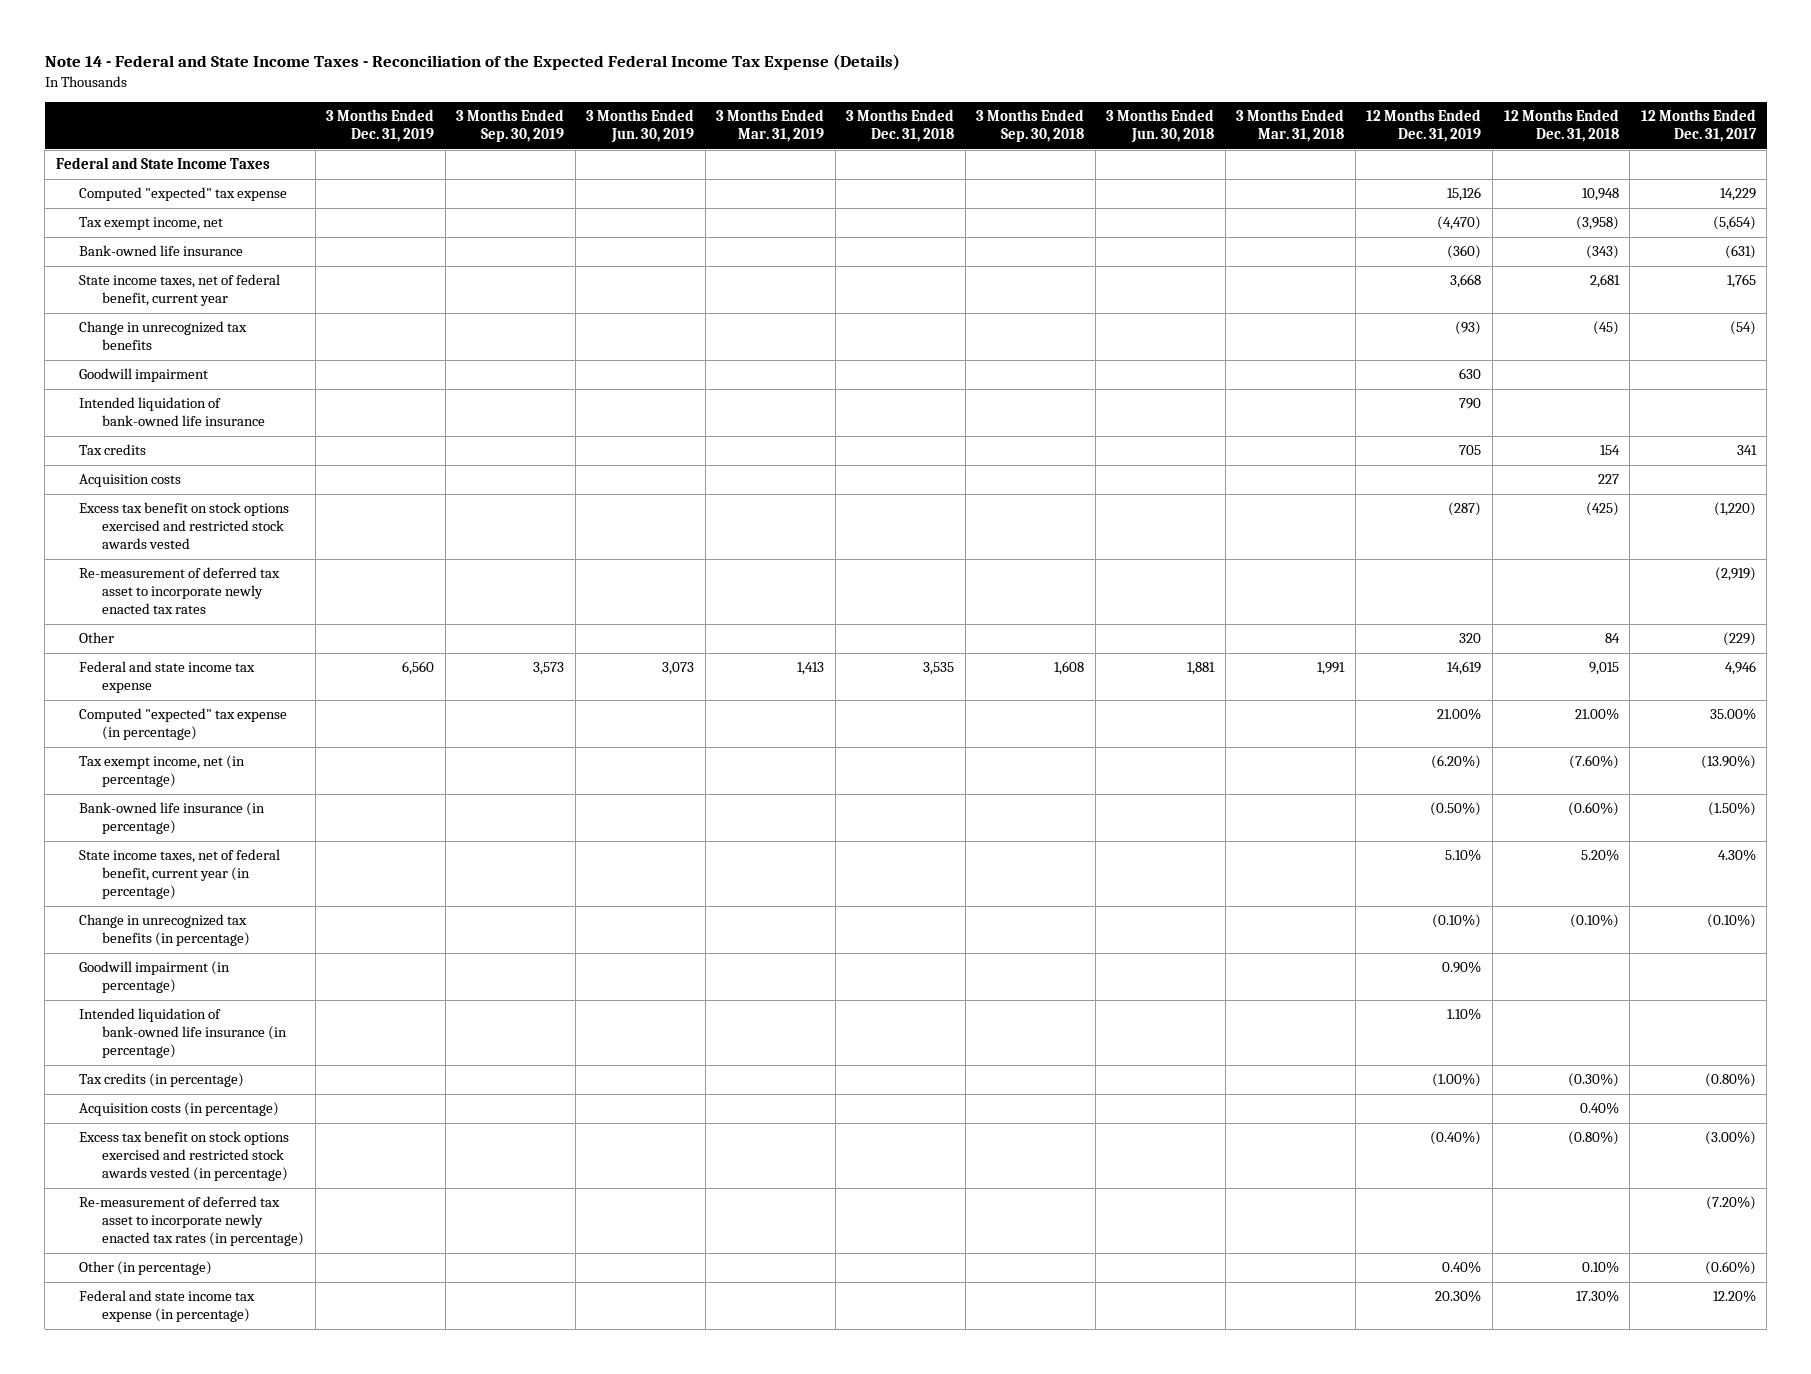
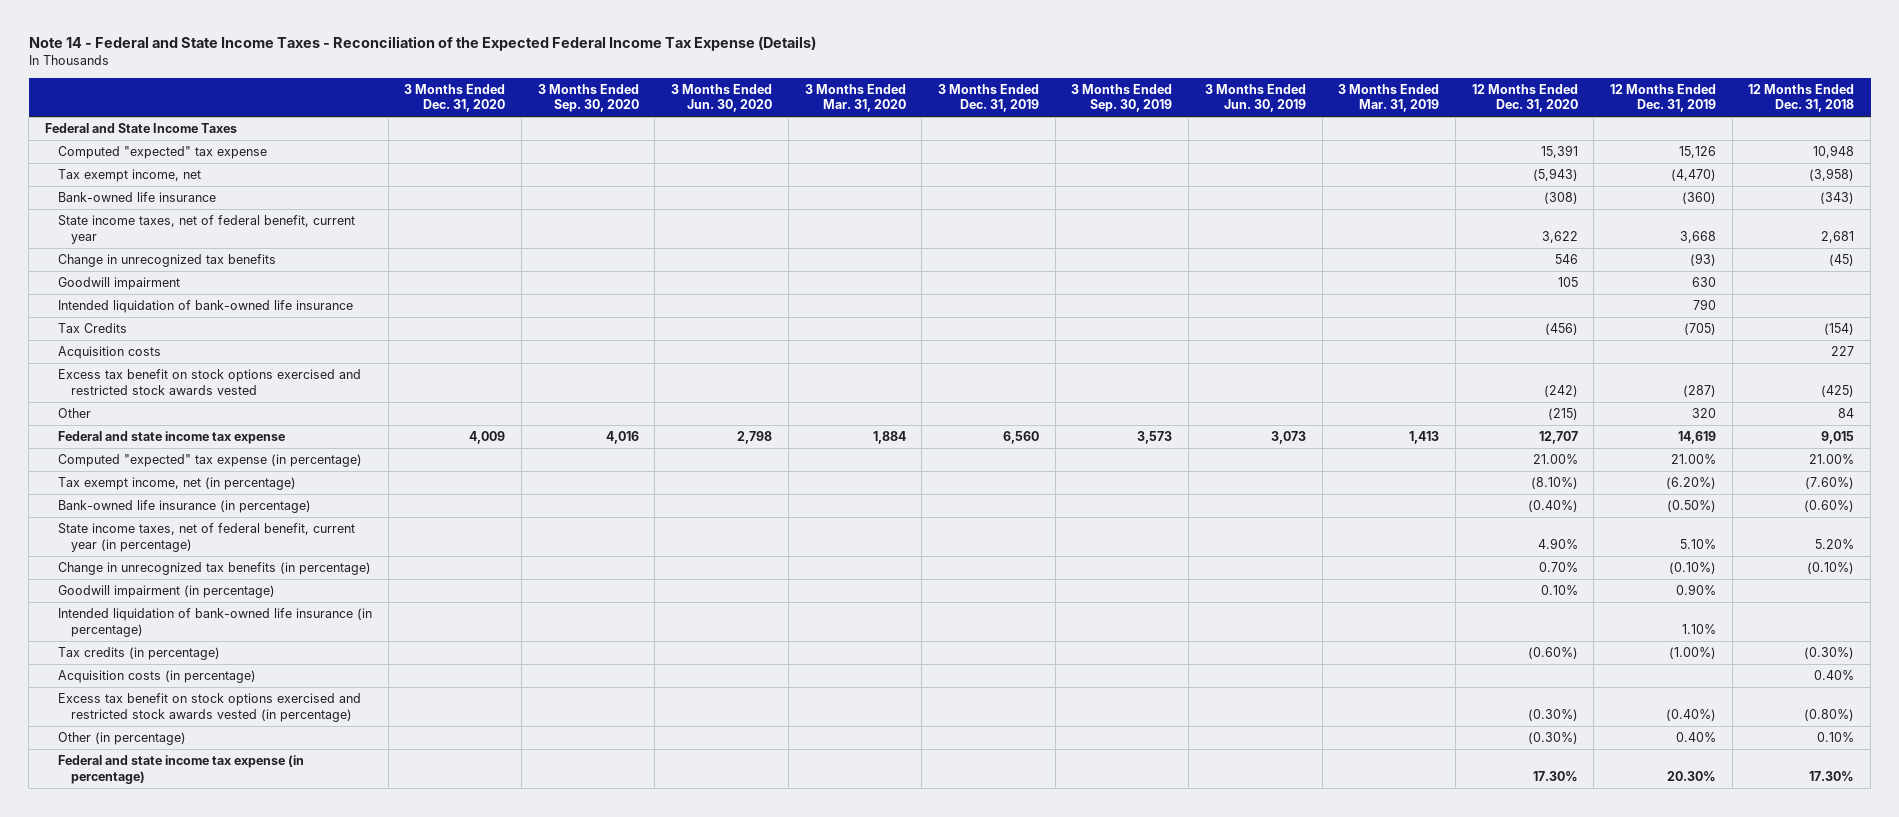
[846,109,955,143] 3 Months Ended Dec. 31, 2018 -> none
[976,109,1085,143] 3 Months Ended Sep. 30, 2018 -> none
[1106,109,1215,144] 3 Months Ended Jun. 30, 2018 -> none
[1236,109,1345,143] 3 Months Ended Mar. 31, 2018 -> none
[1640,109,1757,143] 12 Months Ended Dec. 31, 2017 -> none
none -> [404,83,506,113] 3 Months Ended Dec. 31, 2020
none -> [537,83,639,113] 3 Months Ended Sep. 30, 2020
none -> [671,83,773,113] 3 Months Ended Jun. 30, 2020
none -> [804,83,906,113] 3 Months Ended Mar. 31, 2020
none -> [1471,83,1578,113] 12 Months Ended Dec. 31, 2020
[78,444,146,456] Tax credits -> [57,323,127,334] Tax Credits
[1459,445,1482,456] 705 -> [1684,323,1717,336] (705)
[1599,445,1620,456] 154 -> [1824,323,1855,336] (154)
[78,567,280,615] Re-measurement of deferred tax asset to incorporate newly enacted tax rates -> none
[78,1196,304,1247] Re-measurement of deferred tax asset to incorporate newly enacted tax rates (in percentage) -> none

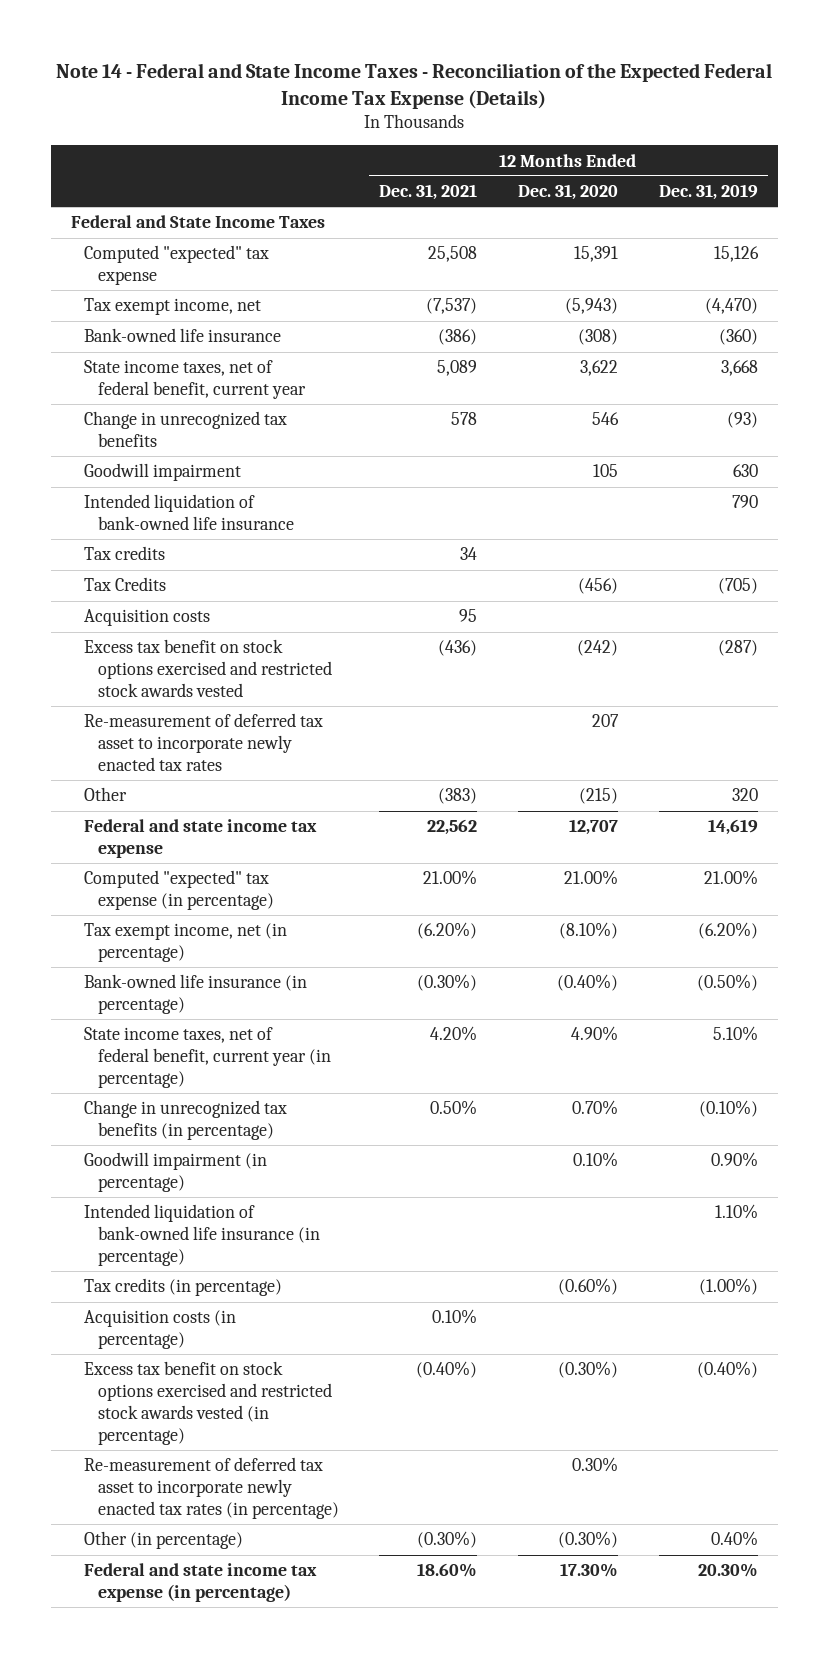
[404,83,506,113] 3 Months Ended Dec. 31, 2020 -> none
[537,83,639,113] 3 Months Ended Sep. 30, 2020 -> none
[671,83,773,113] 3 Months Ended Jun. 30, 2020 -> none
[804,83,906,113] 3 Months Ended Mar. 31, 2020 -> none
[937,83,1039,113] 3 Months Ended Dec. 31, 2019 -> none
[1071,83,1173,113] 3 Months Ended Sep. 30, 2019 -> none
[1204,83,1306,113] 3 Months Ended Jun. 30, 2019 -> none
[1338,83,1440,113] 3 Months Ended Mar. 31, 2019 -> none
[1748,83,1855,113] 12 Months Ended Dec. 31, 2018 -> none
none -> [379,184,478,201] Dec. 31, 2021
none -> [84,546,166,561] Tax credits
none -> [84,713,324,772] Re-measurement of deferred tax asset to incorporate newly enacted tax rates
none -> [84,1457,339,1520] Re-measurement of deferred tax asset to incorporate newly enacted tax rates (in percentage)

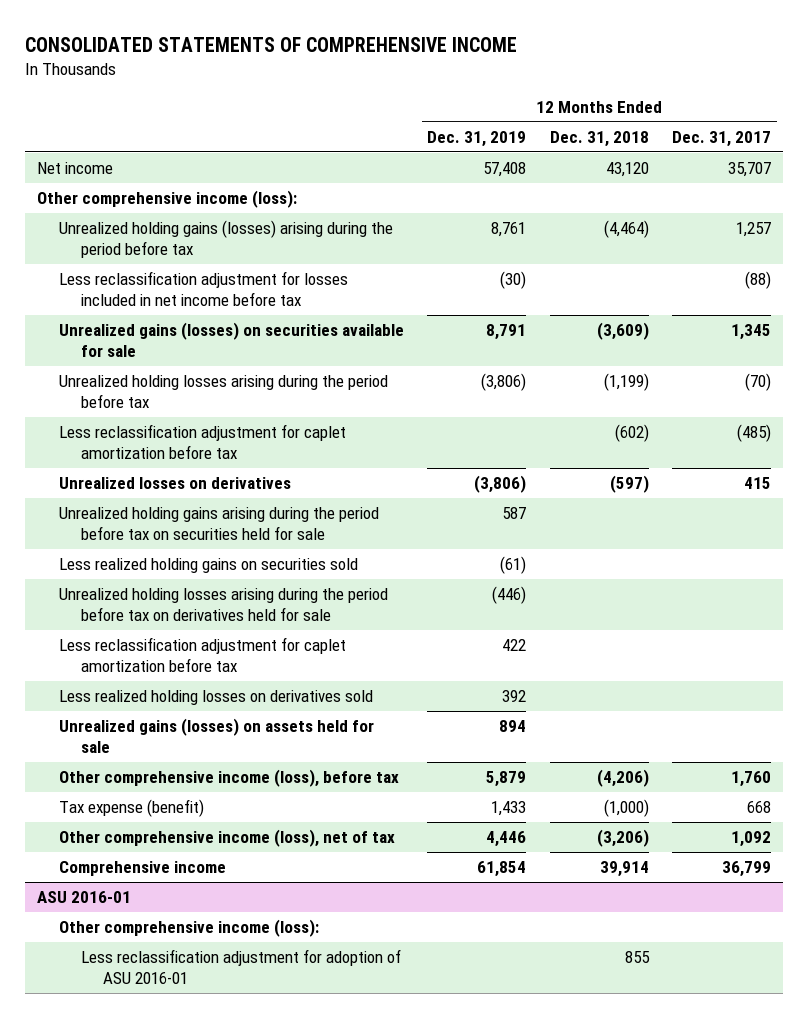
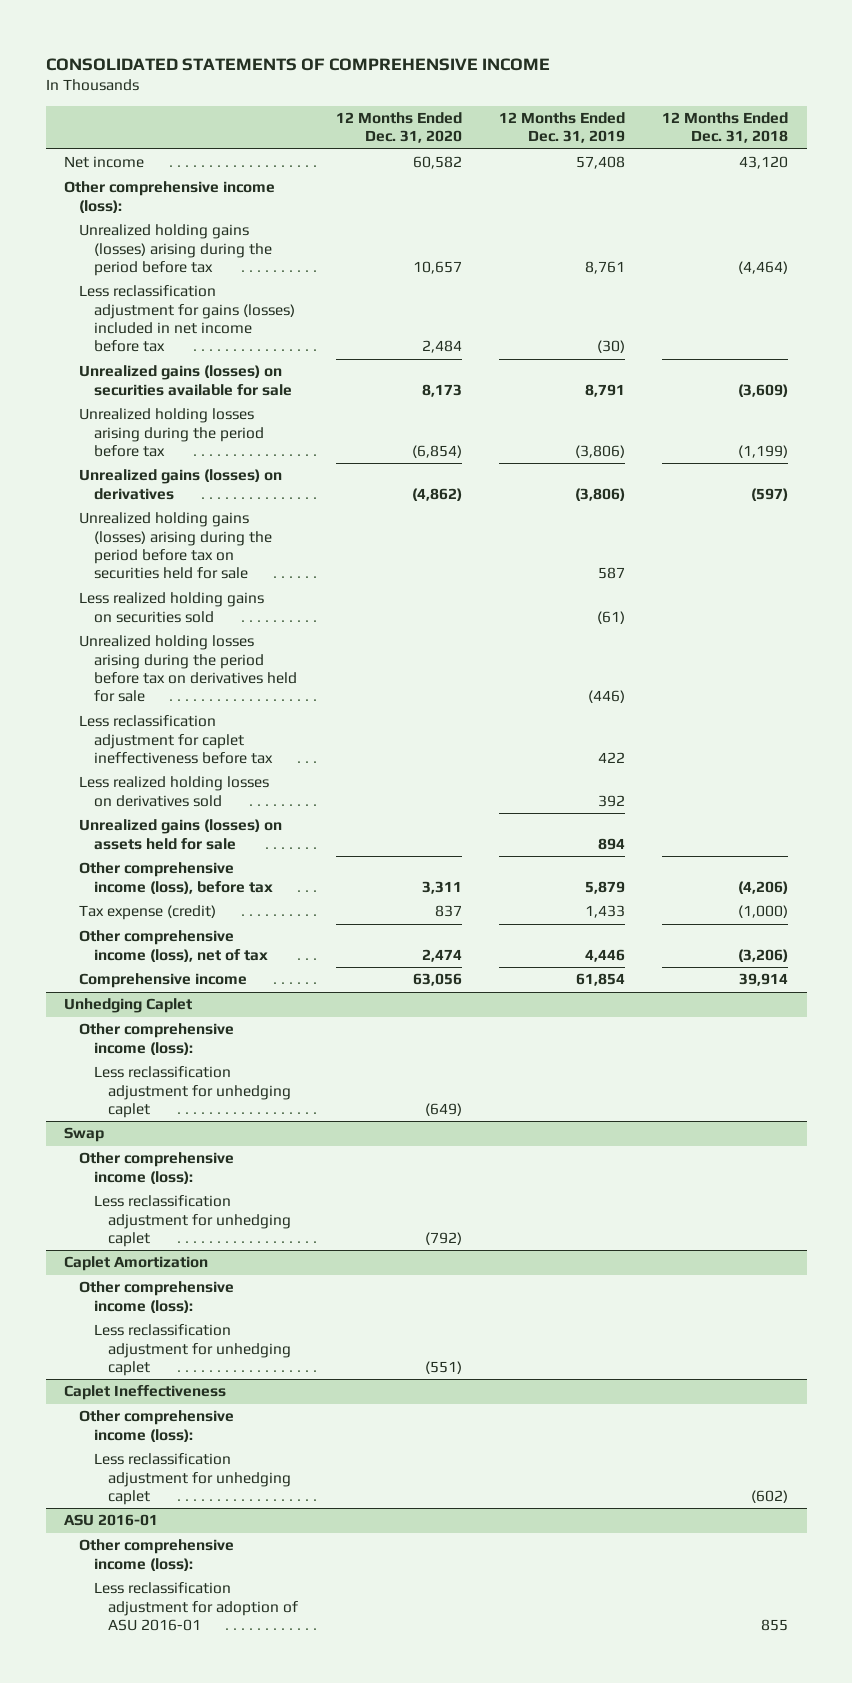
[672,130,772,147] Dec. 31, 2017 -> none
none -> [335,111,462,144] 12 Months Ended Dec. 31, 2020
[58,271,348,307] Less reclassification adjustment for losses included in net income before tax -> [78,285,295,353] Less reclassification adjustment for gains (losses) included in net income before tax
[58,424,346,460] Less reclassification adjustment for caplet amortization before tax -> none
[58,477,291,490] Unrealized losses on derivatives -> [78,469,282,500] Unrealized gains (losses) on derivatives
[58,507,379,541] Unrealized holding gains arising during the period before tax on securities held for sale -> [78,512,272,580] Unrealized holding gains (losses) arising during the period before tax on securities held for sale
[58,637,346,673] Less reclassification adjustment for caplet amortization before tax -> [78,715,273,764] Less reclassification adjustment for caplet ineffectiveness before tax
[58,799,204,818] Tax expense (benefit) -> [78,905,216,921] Tax expense (credit)
none -> [64,998,193,1014] Unhedging Caplet
none -> [78,1023,234,1055] Other comprehensive income (loss):
none -> [93,1066,292,1118] Less reclassification adjustment for unhedging caplet
none -> [64,1127,105,1143] Swap
none -> [78,1152,234,1184] Other comprehensive income (loss):
none -> [93,1195,292,1247] Less reclassification adjustment for unhedging caplet
none -> [64,1256,209,1272] Caplet Amortization
none -> [78,1281,234,1313] Other comprehensive income (loss):
none -> [93,1324,292,1376] Less reclassification adjustment for unhedging caplet
none -> [64,1385,227,1401] Caplet Ineffectiveness
none -> [78,1410,234,1442] Other comprehensive income (loss):
none -> [93,1453,292,1505] Less reclassification adjustment for unhedging caplet

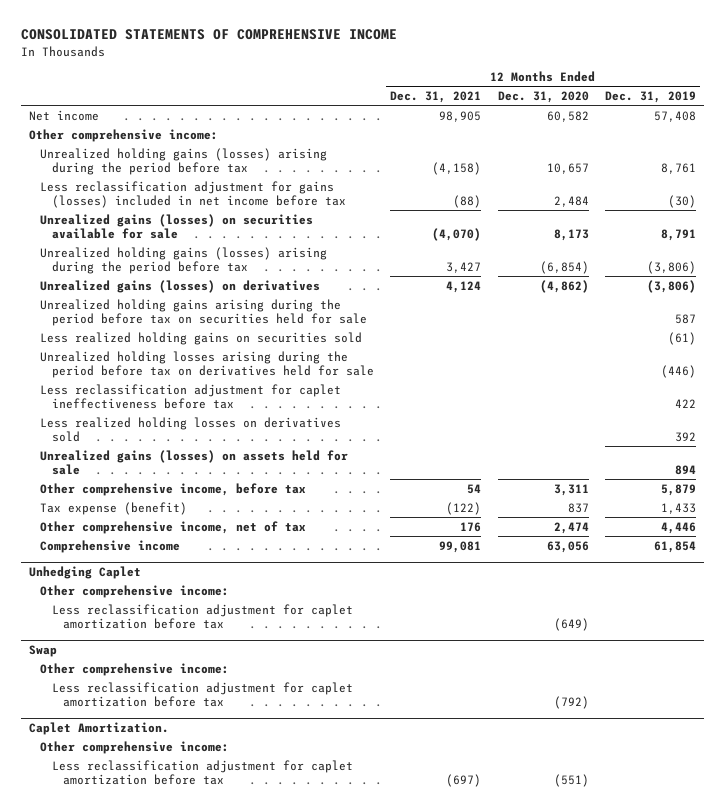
[662,111,789,144] 12 Months Ended Dec. 31, 2018 -> none
none -> [390,90,482,103] Dec. 31, 2021
[64,181,276,213] Other comprehensive income (loss): -> [29,128,219,142] Other comprehensive income:
[78,408,264,457] Unrealized holding losses arising during the period before tax -> [40,246,328,274] Unrealized holding gains (losses) arising during the period before tax
[78,512,272,580] Unrealized holding gains (losses) arising during the period before tax on securities held for sale -> [40,298,367,326] Unrealized holding gains arising during the period before tax on securities held for sale
[78,862,273,894] Other comprehensive income (loss), before tax -> [40,482,307,496] Other comprehensive income, before tax
[78,905,216,921] Tax expense (credit) -> [40,501,188,515] Tax expense (benefit)
[78,930,268,962] Other comprehensive income (loss), net of tax -> [40,520,307,534] Other comprehensive income, net of tax
[78,1023,234,1055] Other comprehensive income (loss): -> [40,584,230,598] Other comprehensive income:
[93,1066,292,1118] Less reclassification adjustment for unhedging caplet -> [51,603,353,629] Less reclassification adjustment for caplet amortization before tax
[64,1385,227,1401] Caplet Ineffectiveness -> none
[78,1410,234,1442] Other comprehensive income (loss): -> none
[93,1453,292,1505] Less reclassification adjustment for unhedging caplet -> none
[64,1514,159,1527] ASU 2016-01 -> none
[78,1539,234,1571] Other comprehensive income (loss): -> none
[93,1582,299,1631] Less reclassification adjustment for adoption of ASU 2016-01 -> none
[78,1152,234,1184] Other comprehensive income (loss): -> [40,662,230,676] Other comprehensive income:
[93,1195,292,1247] Less reclassification adjustment for unhedging caplet -> [51,681,353,707] Less reclassification adjustment for caplet amortization before tax
[64,1256,209,1272] Caplet Amortization -> [29,721,170,735] Caplet Amortization.
[78,1281,234,1313] Other comprehensive income (loss): -> [40,740,230,754] Other comprehensive income:
[93,1324,292,1376] Less reclassification adjustment for unhedging caplet -> [51,759,353,785] Less reclassification adjustment for caplet amortization before tax

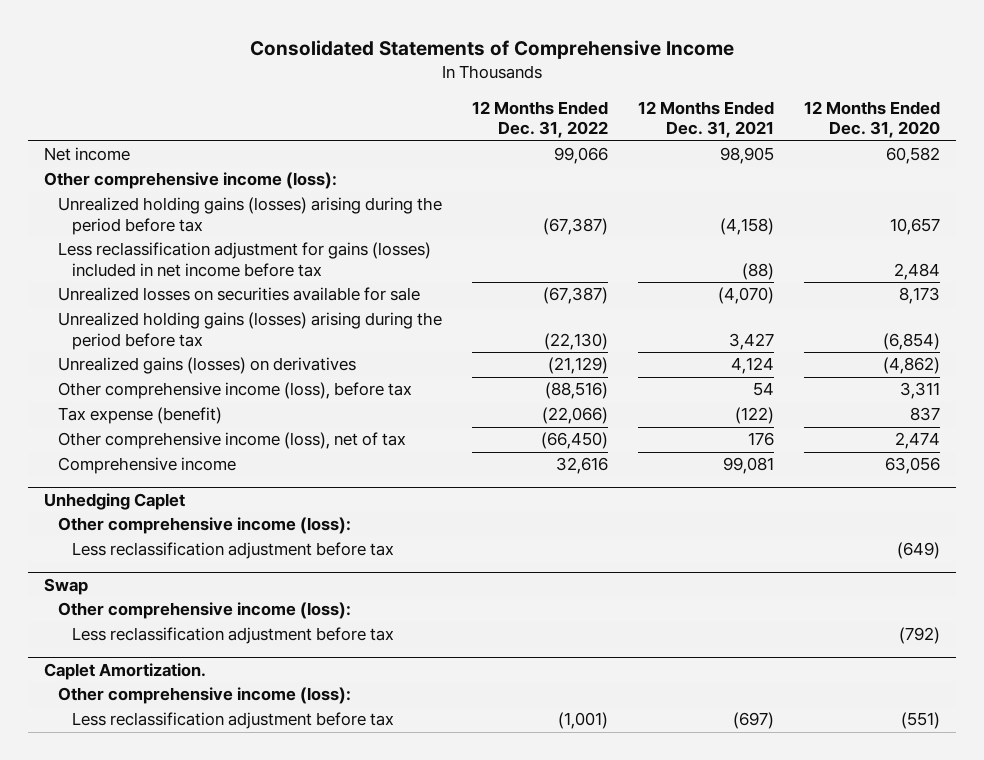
[20,29,397,41] CONSOLIDATED STATEMENTS OF COMPREHENSIVE INCOME -> [249,40,734,60] Consolidated Statements of Comprehensive Income
[605,90,697,103] Dec. 31, 2019 -> none
none -> [471,100,608,139] 12 Months Ended Dec. 31, 2022
[29,128,219,142] Other comprehensive income: -> [43,172,337,190] Other comprehensive income (loss):
[40,213,314,239] Unrealized gains (losses) on securities available for sale -> [57,287,420,302] Unrealized losses on securities available for sale
[40,298,367,326] Unrealized holding gains arising during the period before tax on securities held for sale -> none
[40,331,363,345] Less realized holding gains on securities sold -> none
[40,350,374,378] Unrealized holding losses arising during the period before tax on derivatives held for sale -> none
[40,383,342,409] Less reclassification adjustment for caplet ineffectiveness before tax -> none
[40,416,342,442] Less realized holding losses on derivatives sold -> none
[40,449,349,475] Unrealized gains (losses) on assets held for sale -> none
[40,482,307,496] Other comprehensive income, before tax -> [57,382,412,400] Other comprehensive income (loss), before tax
[40,520,307,534] Other comprehensive income, net of tax -> [57,432,406,450] Other comprehensive income (loss), net of tax
[40,584,230,598] Other comprehensive income: -> [57,517,351,535] Other comprehensive income (loss):
[51,603,353,629] Less reclassification adjustment for caplet amortization before tax -> [71,542,394,560] Less reclassification adjustment before tax
[40,662,230,676] Other comprehensive income: -> [57,602,351,620] Other comprehensive income (loss):
[51,681,353,707] Less reclassification adjustment for caplet amortization before tax -> [71,627,394,645] Less reclassification adjustment before tax
[40,740,230,754] Other comprehensive income: -> [57,687,351,705] Other comprehensive income (loss):
[51,759,353,785] Less reclassification adjustment for caplet amortization before tax -> [71,712,394,730] Less reclassification adjustment before tax

